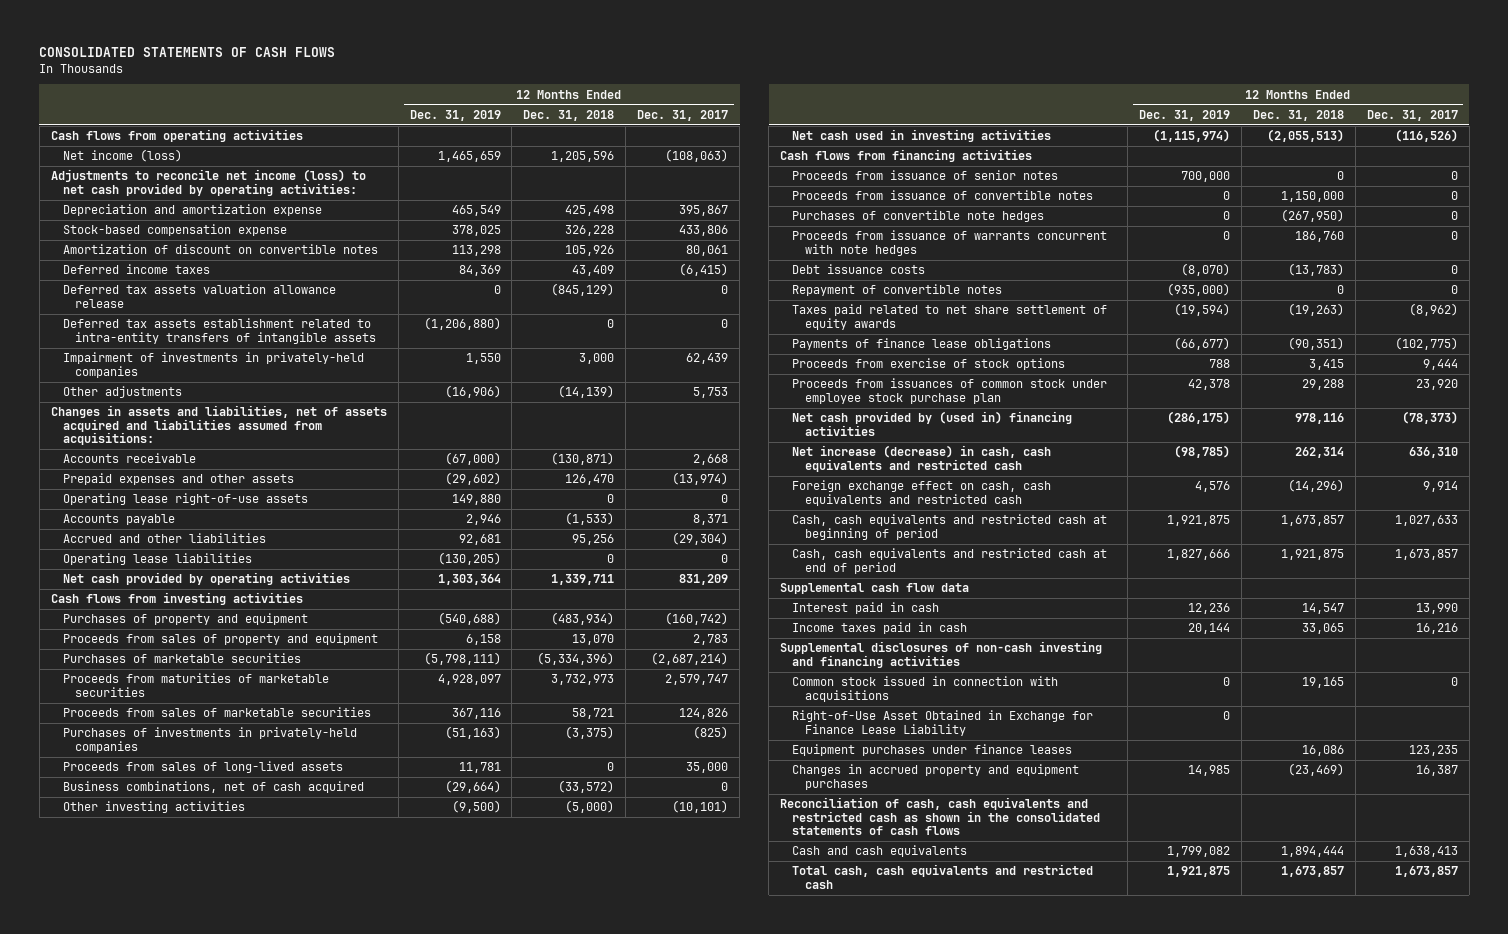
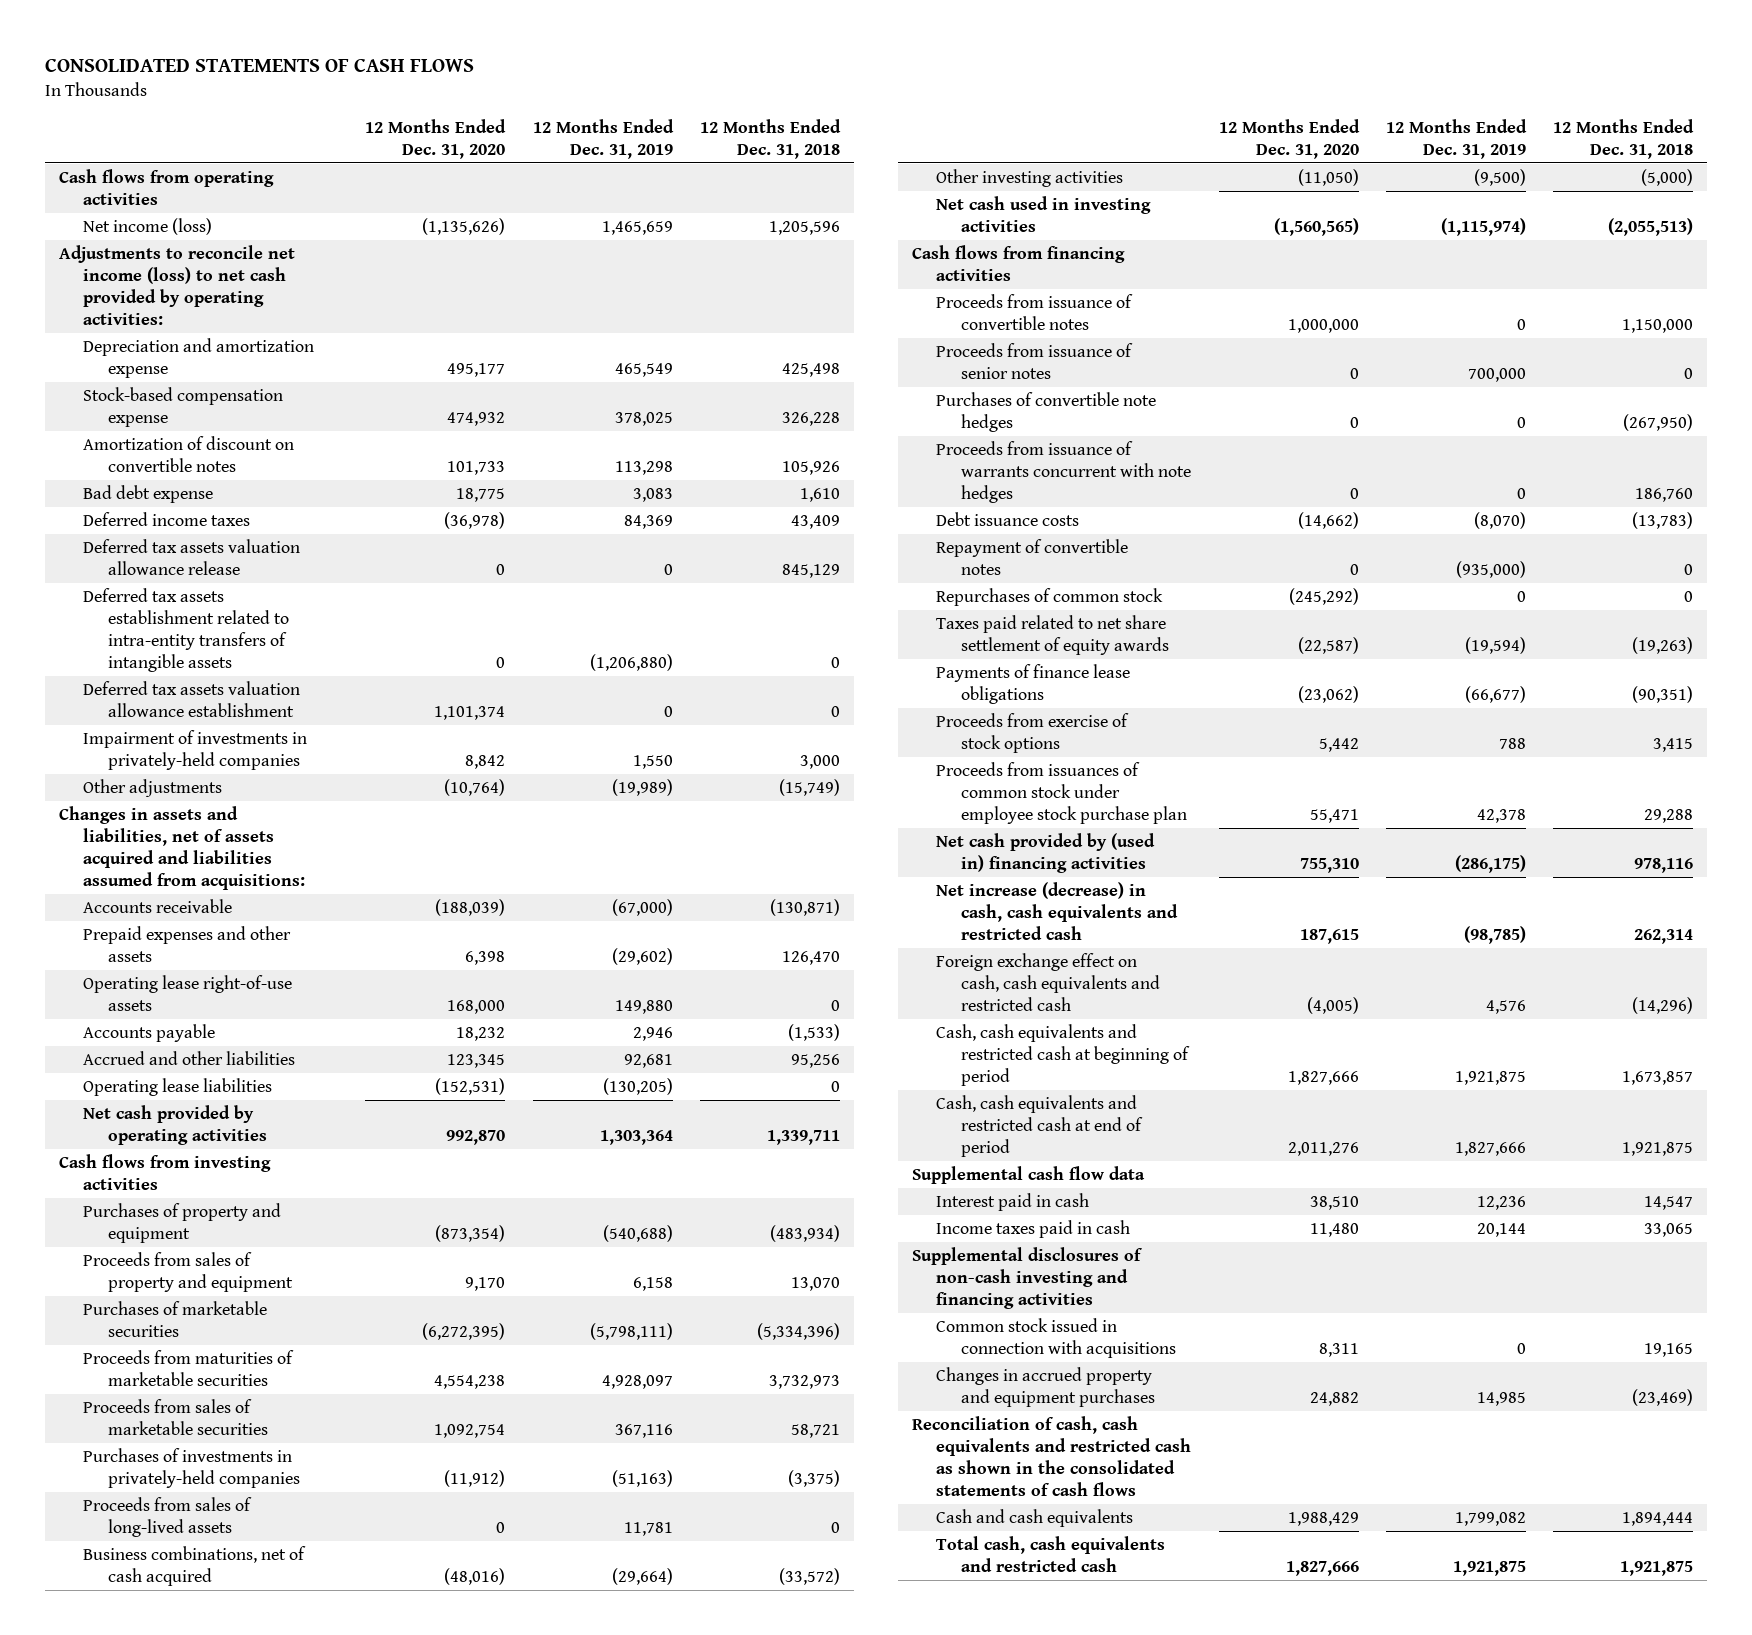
[637,109,729,121] Dec. 31, 2017 -> none
none -> [365,119,507,159] 12 Months Ended Dec. 31, 2020
none -> [83,485,214,504] Bad debt expense
[551,283,615,297] (845,129) -> [782,563,841,578] 845,129
none -> [83,681,301,717] Deferred tax assets valuation allowance establishment
[444,385,501,399] (16,906) -> [611,779,673,797] (19,989)
[558,385,615,399] (14,139) -> [779,779,841,797] (15,749)
[792,170,1059,181] Proceeds from issuance of senior notes -> [936,343,1134,379] Proceeds from issuance of senior notes
none -> [936,588,1164,607] Repurchases of common stock
[792,710,1094,736] Right-of-Use Asset Obtained in Exchange for Finance Lease Liability -> none
[792,744,1073,757] Equipment purchases under finance leases -> none
[1280,866,1344,878] 1,673,857 -> [1620,1560,1694,1576] 1,921,875

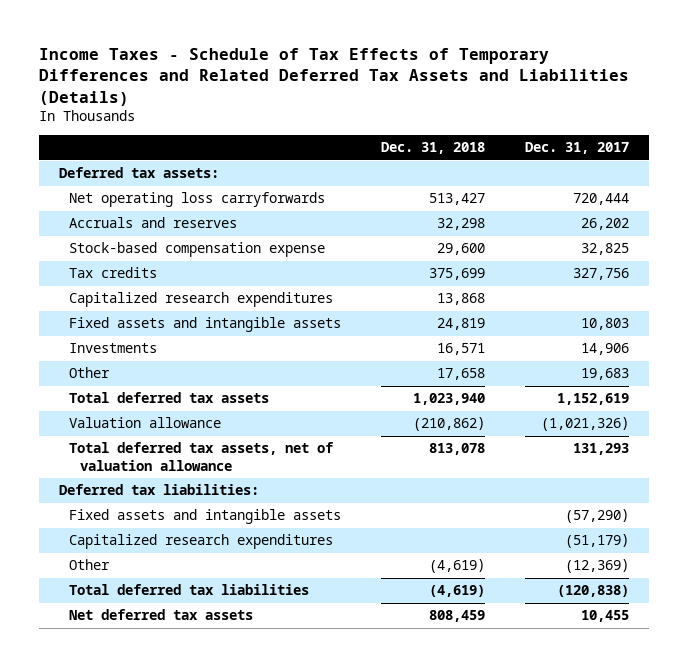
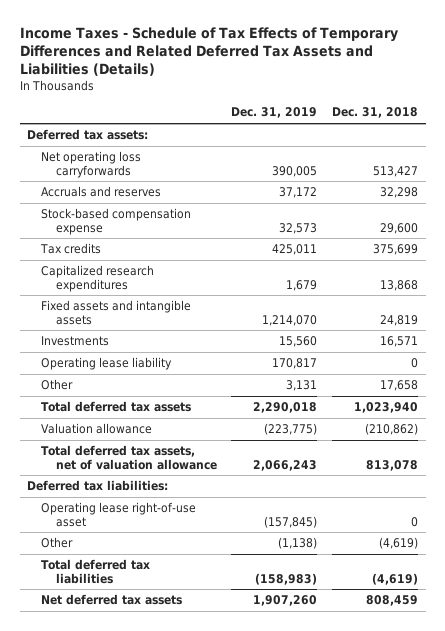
[524,142,629,155] Dec. 31, 2017 -> none
none -> [231,107,318,119] Dec. 31, 2019
none -> [41,357,173,371] Operating lease liability
[69,509,342,525] Fixed assets and intangible assets -> none
[69,534,334,550] Capitalized research expenditures -> none
none -> [41,502,197,527] Operating lease right-of-use asset

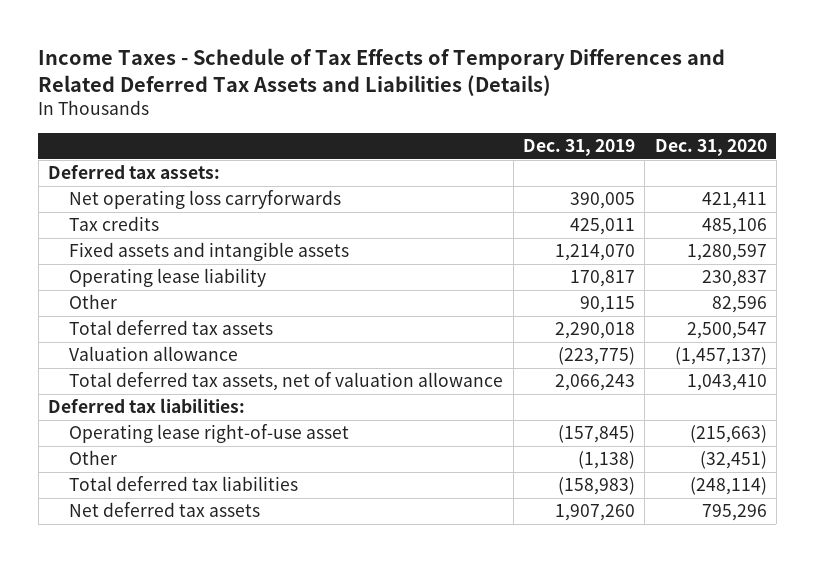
[332,107,419,119] Dec. 31, 2018 -> none
none -> [654,138,767,156] Dec. 31, 2020
[41,186,162,198] Accruals and reserves -> none
[41,208,192,235] Stock-based compensation expense -> none
[41,265,155,292] Capitalized research expenditures -> none
[41,336,110,347] Investments -> none
[286,380,318,392] 3,131 -> [579,296,635,314] 90,115

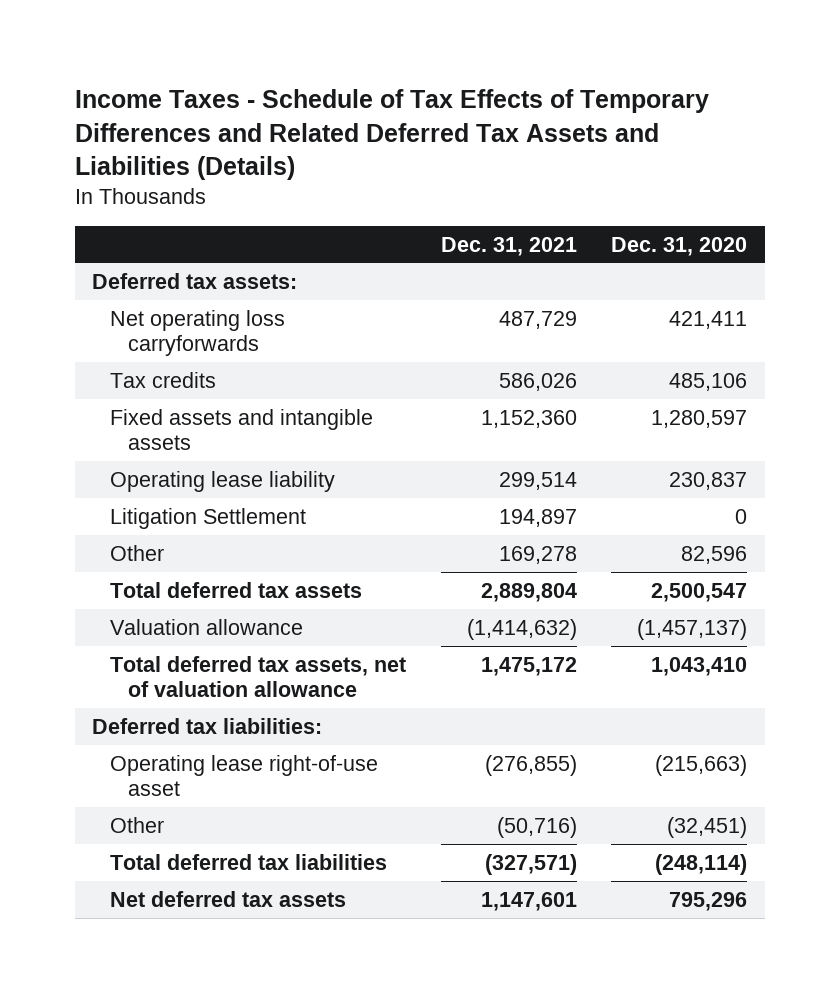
[522,138,635,156] Dec. 31, 2019 -> none
none -> [440,236,577,256] Dec. 31, 2021
none -> [110,507,307,529] Litigation Settlement

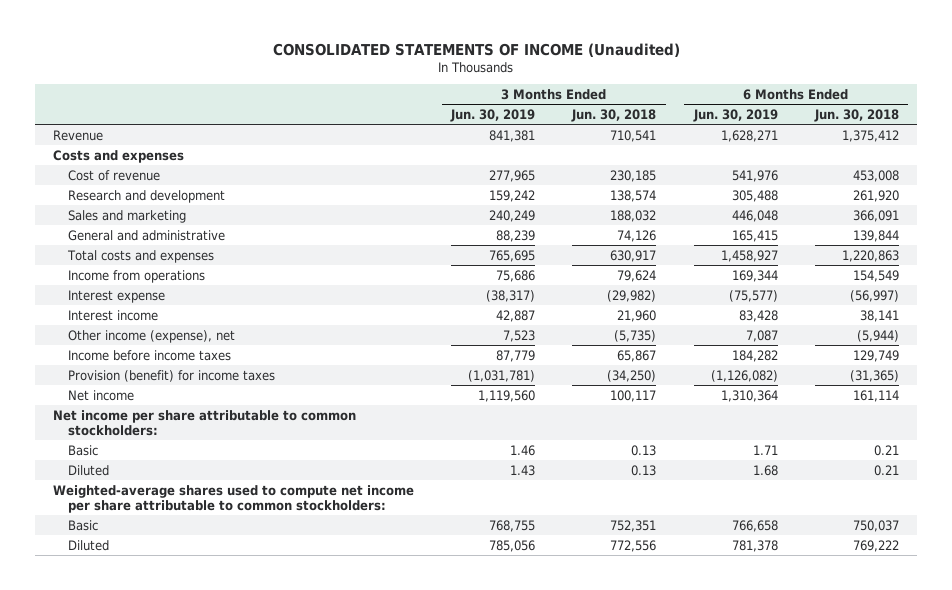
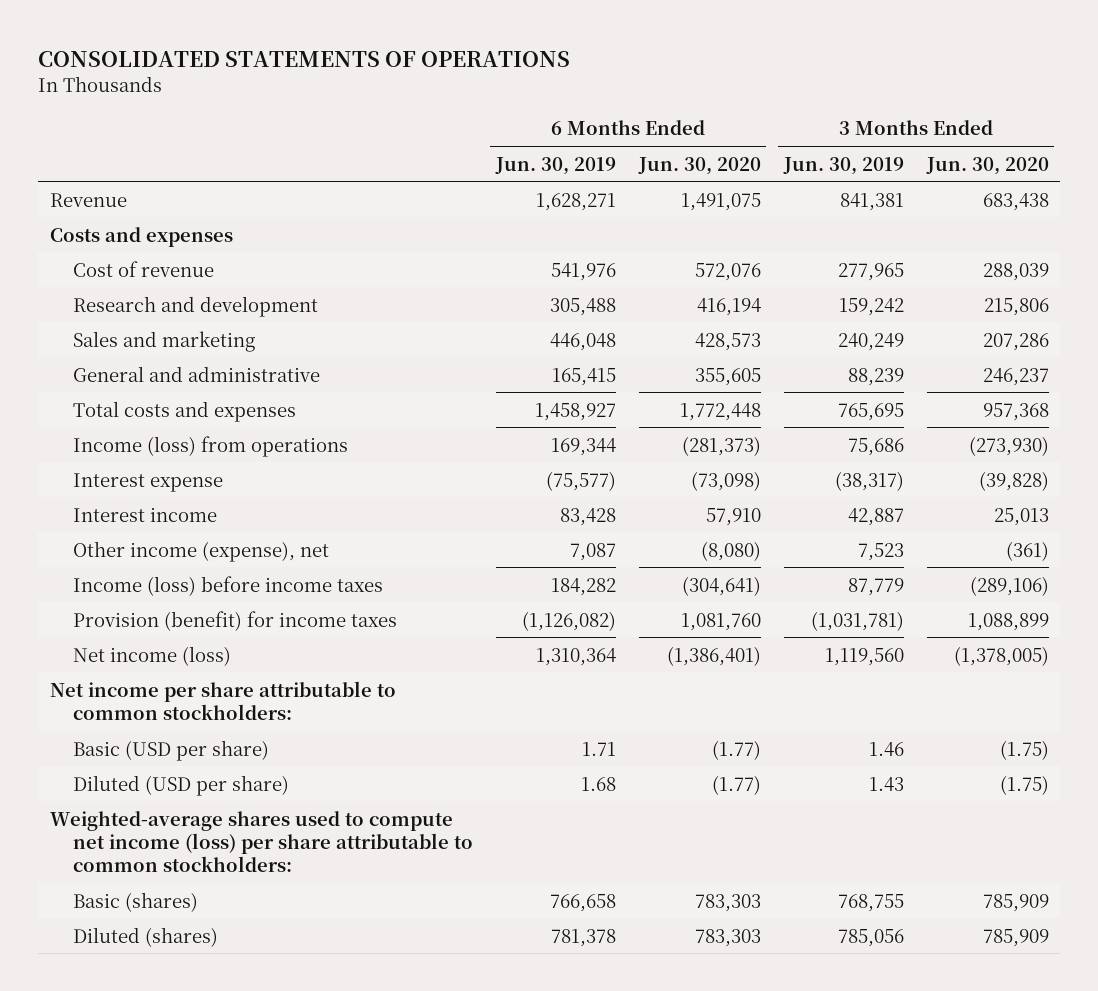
[272,42,680,57] CONSOLIDATED STATEMENTS OF INCOME (Unaudited) -> [38,50,571,67] CONSOLIDATED STATEMENTS OF OPERATIONS
[571,108,657,122] Jun. 30, 2018 -> none
[813,108,899,122] Jun. 30, 2018 -> none
none -> [637,156,761,175] Jun. 30, 2020
none -> [925,156,1049,175] Jun. 30, 2020
[67,269,205,283] Income from operations -> [72,435,348,457] Income (loss) from operations
[67,349,231,361] Income before income taxes -> [72,575,383,596] Income (loss) before income taxes
[67,389,134,401] Net income -> [72,645,231,666] Net income (loss)
[67,444,98,456] Basic -> [72,739,269,761] Basic (USD per share)
[67,464,109,476] Diluted -> [72,774,289,796] Diluted (USD per share)
[53,484,415,513] Weighted-average shares used to compute net income per share attributable to common stockholders: -> [49,810,473,873] Weighted-average shares used to compute net income (loss) per share attributable to common stockholders:
[67,519,98,531] Basic -> [72,891,198,912] Basic (shares)
[67,539,109,551] Diluted -> [72,926,218,947] Diluted (shares)

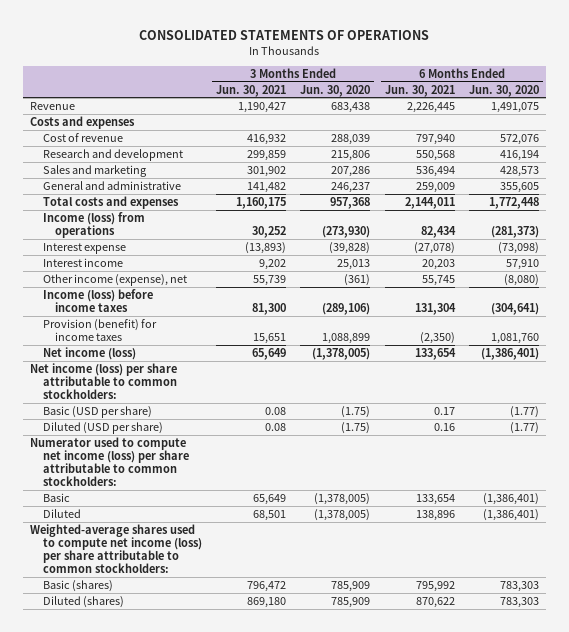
[494,156,616,175] Jun. 30, 2019 -> none
[782,156,904,175] Jun. 30, 2019 -> none
none -> [215,84,286,97] Jun. 30, 2021
none -> [384,84,455,97] Jun. 30, 2021
[49,680,396,720] Net income per share attributable to common stockholders: -> [29,362,177,400] Net income (loss) per share attributable to common stockholders:
none -> [29,436,189,487] Numerator used to compute net income (loss) per share attributable to common stockholders:
none -> [42,492,70,502] Basic
none -> [42,508,81,518] Diluted

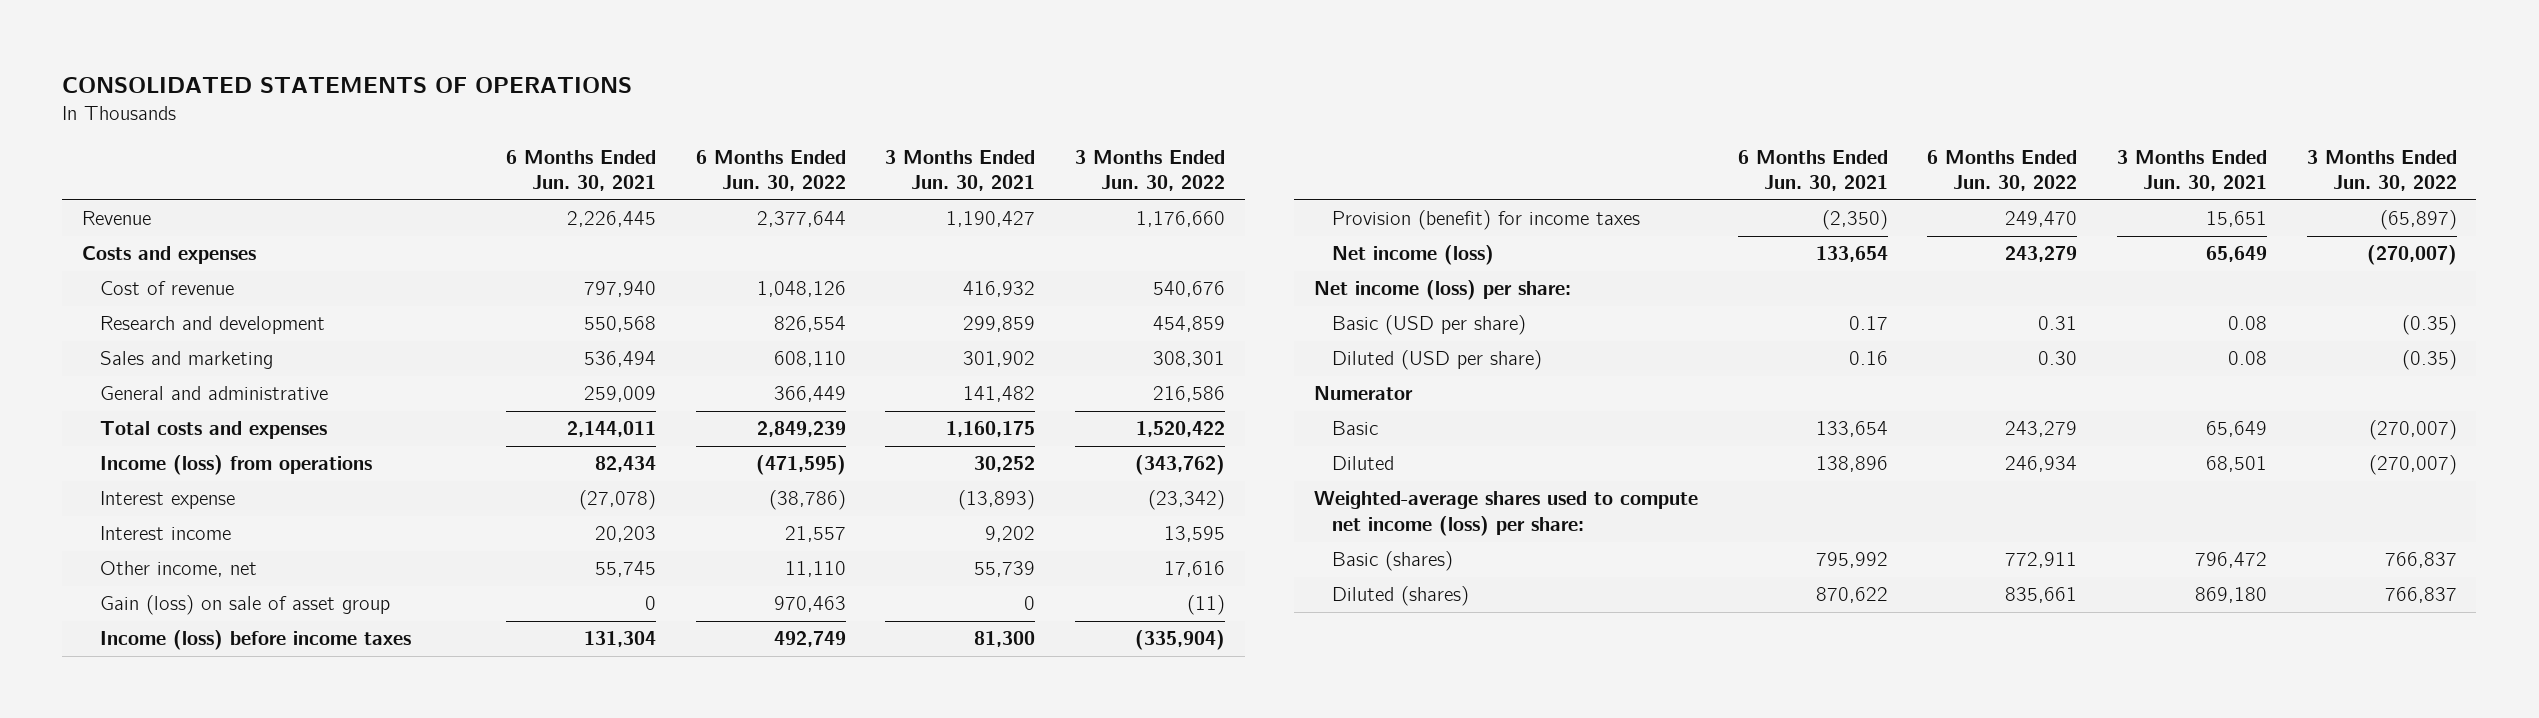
[300,84,371,97] Jun. 30, 2020 -> none
[468,84,539,97] Jun. 30, 2020 -> none
none -> [695,149,846,192] 6 Months Ended Jun. 30, 2022
none -> [1074,149,1225,192] 3 Months Ended Jun. 30, 2022
[42,273,187,286] Other income (expense), net -> [100,561,258,578] Other income, net
none -> [100,595,391,616] Gain (loss) on sale of asset group
[29,362,177,400] Net income (loss) per share attributable to common stockholders: -> [1313,280,1571,301] Net income (loss) per share:
[29,436,189,487] Numerator used to compute net income (loss) per share attributable to common stockholders: -> none
none -> [1313,386,1413,401] Numerator
[29,523,202,574] Weighted-average shares used to compute net income (loss) per share attributable to common stockholders: -> [1313,491,1698,536] Weighted-average shares used to compute net income (loss) per share:

